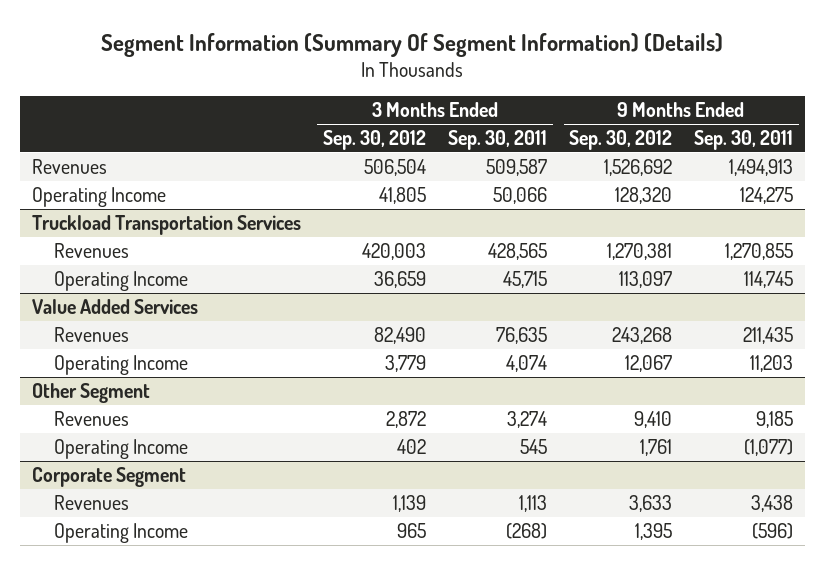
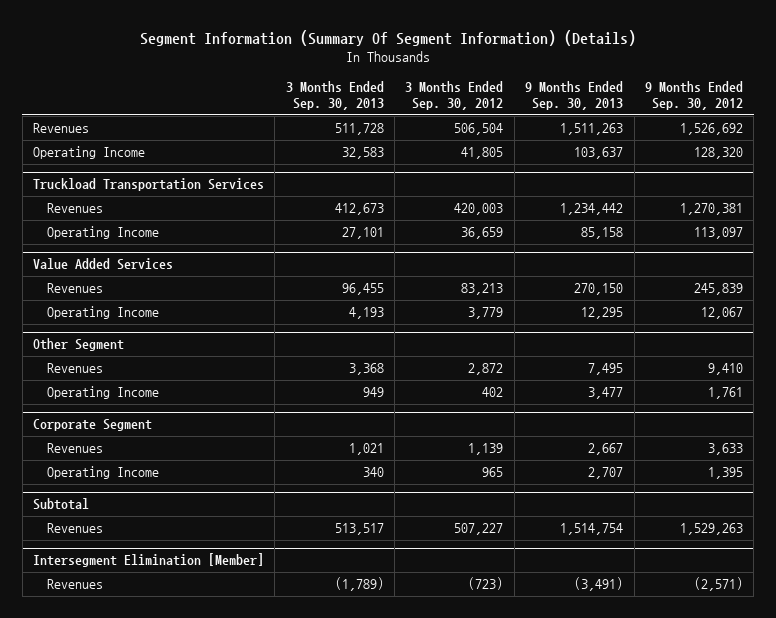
[447,130,547,151] Sep. 30, 2011 -> none
[694,130,794,151] Sep. 30, 2011 -> none
none -> [285,80,384,111] 3 Months Ended Sep. 30, 2013
none -> [525,80,624,111] 9 Months Ended Sep. 30, 2013
[373,326,426,344] 82,490 -> [461,283,504,296] 83,213
[612,326,673,344] 243,268 -> [693,283,743,296] 245,839
none -> [32,498,89,511] Subtotal
none -> [47,523,104,534] Revenues
none -> [32,553,264,568] Intersegment Elimination [Member]
none -> [47,579,104,590] Revenues

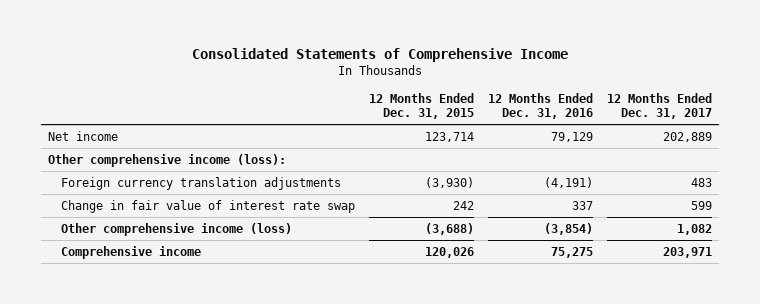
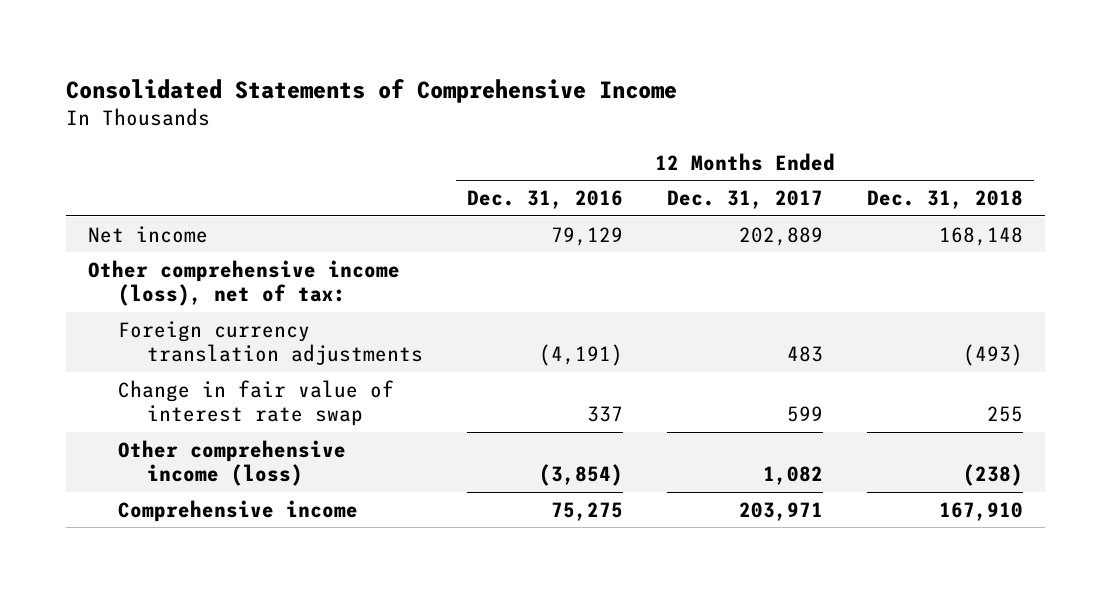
[368,92,474,120] 12 Months Ended Dec. 31, 2015 -> none
none -> [867,190,1024,210] Dec. 31, 2018
[47,153,286,167] Other comprehensive income (loss): -> [88,259,401,307] Other comprehensive income (loss), net of tax:

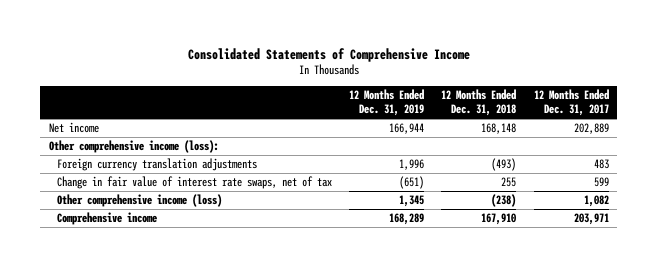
[466,190,623,210] Dec. 31, 2016 -> none
none -> [349,89,425,117] 12 Months Ended Dec. 31, 2019
[88,259,401,307] Other comprehensive income (loss), net of tax: -> [48,139,219,153] Other comprehensive income (loss):
[117,379,394,427] Change in fair value of interest rate swap -> [57,175,333,189] Change in fair value of interest rate swaps, net of tax

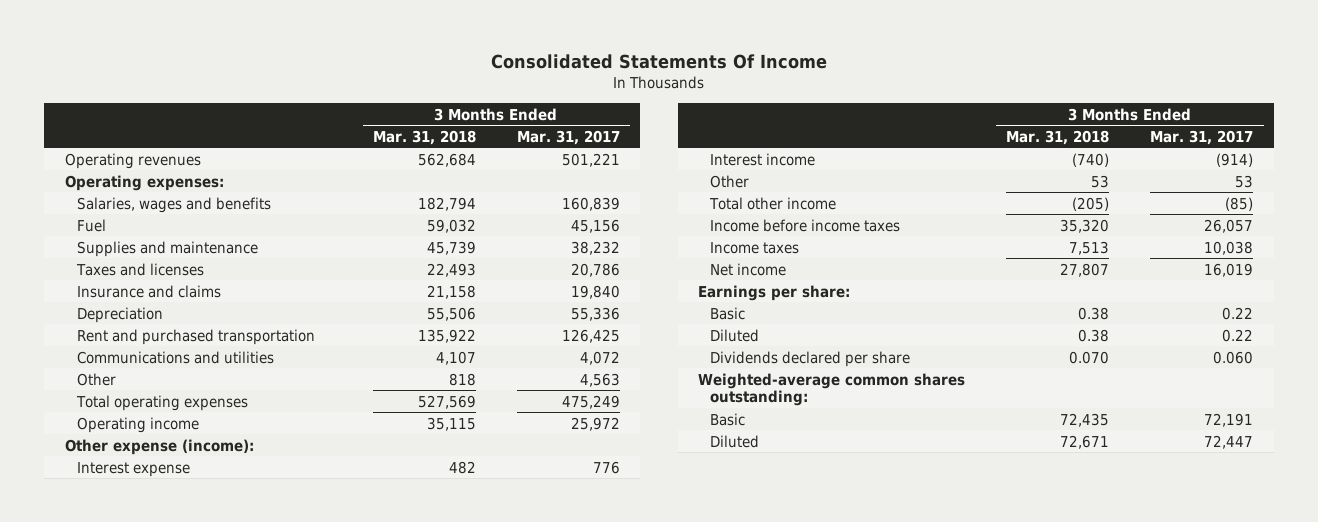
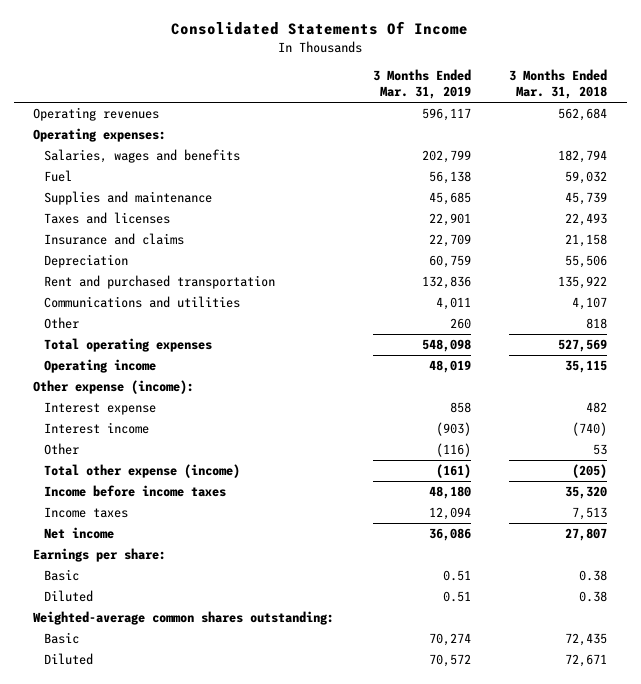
[516,129,620,145] Mar. 31, 2017 -> none
none -> [372,69,471,100] 3 Months Ended Mar. 31, 2019
[709,196,837,210] Total other income -> [43,464,240,479] Total other expense (income)
[710,350,911,367] Dividends declared per share -> none

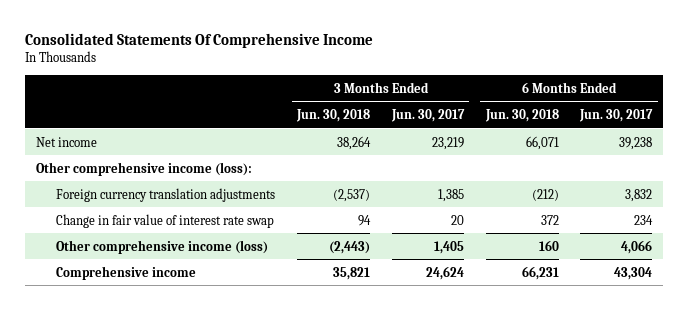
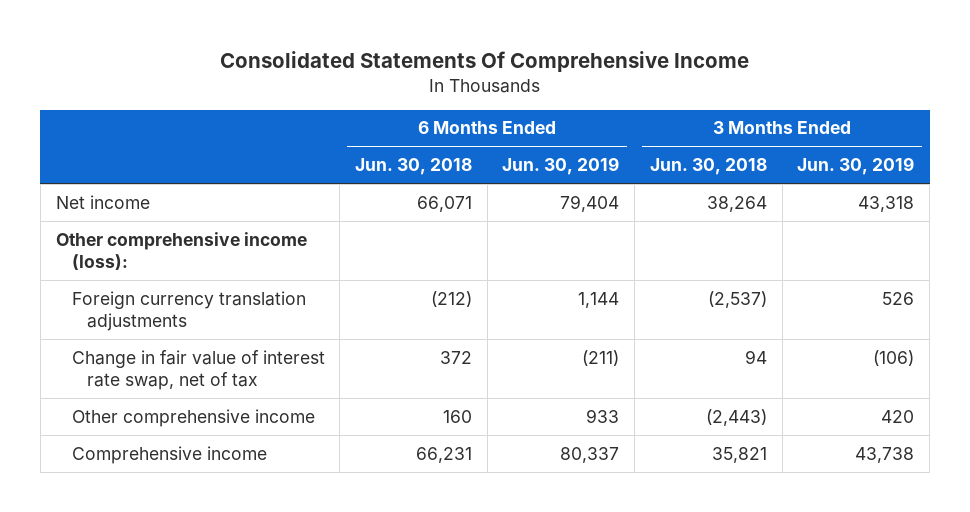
[390,109,465,123] Jun. 30, 2017 -> none
[579,109,654,123] Jun. 30, 2017 -> none
none -> [502,157,620,176] Jun. 30, 2019
none -> [797,157,915,176] Jun. 30, 2019
[56,213,275,228] Change in fair value of interest rate swap -> [71,349,325,391] Change in fair value of interest rate swap, net of tax
[56,239,269,254] Other comprehensive income (loss) -> [71,408,315,427] Other comprehensive income

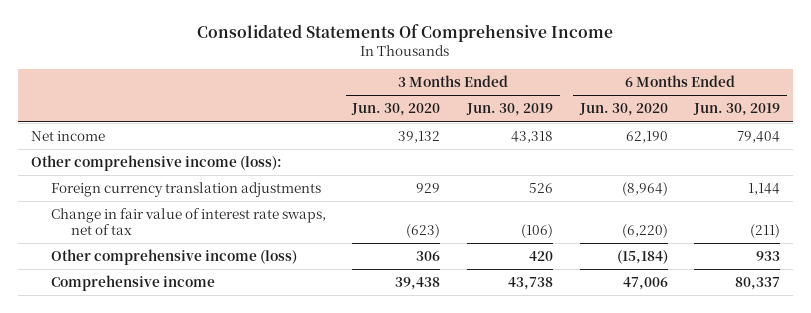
[354,158,472,176] Jun. 30, 2018 -> none
[649,158,767,176] Jun. 30, 2018 -> none
none -> [351,103,441,117] Jun. 30, 2020
none -> [578,103,668,117] Jun. 30, 2020
[71,349,325,391] Change in fair value of interest rate swap, net of tax -> [50,207,326,235] Change in fair value of interest rate swaps, net of tax
[71,408,315,427] Other comprehensive income -> [50,248,297,265] Other comprehensive income (loss)

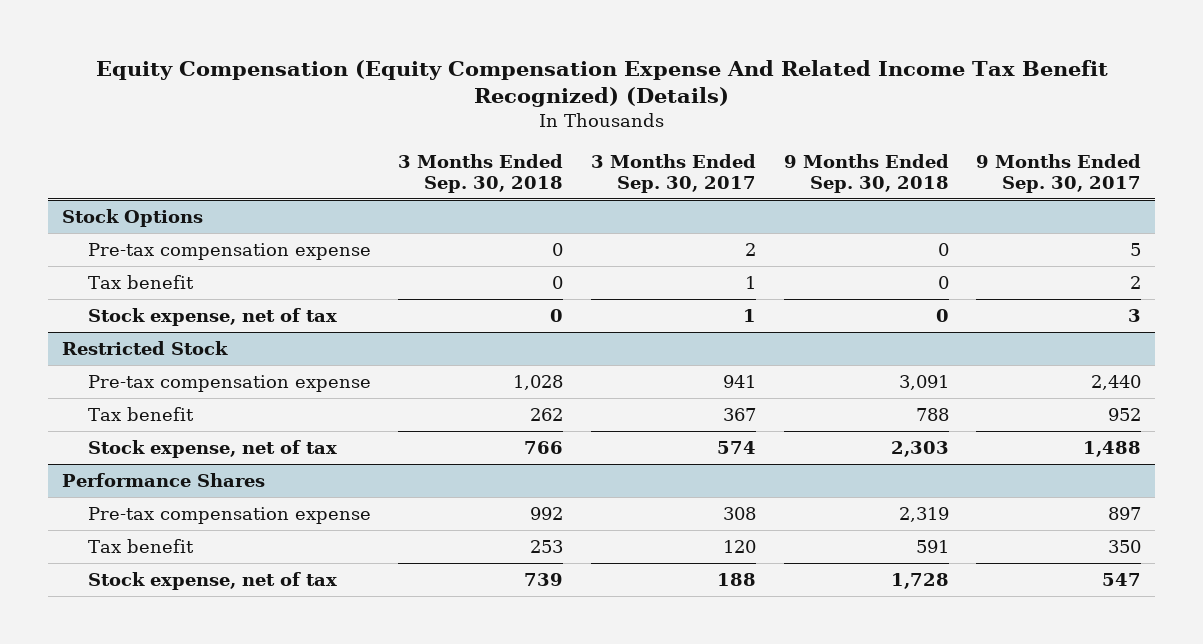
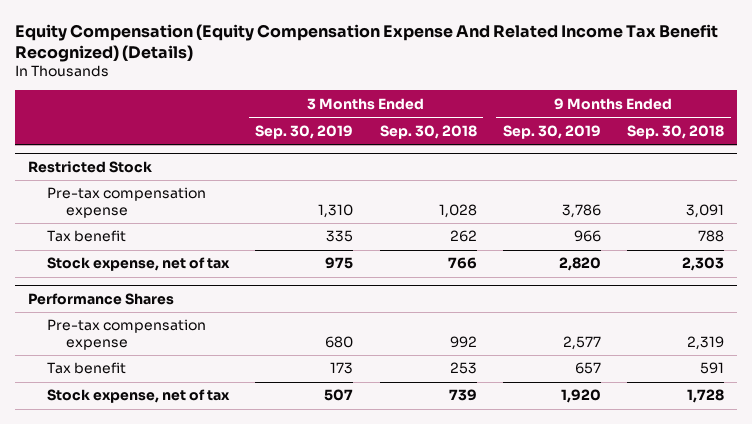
[590,154,756,193] 3 Months Ended Sep. 30, 2017 -> none
[976,154,1142,193] 9 Months Ended Sep. 30, 2017 -> none
none -> [255,124,354,139] Sep. 30, 2019
none -> [502,124,601,139] Sep. 30, 2019
[61,209,203,228] Stock Options -> none
[87,243,371,261] Pre-tax compensation expense -> none
[87,275,194,290] Tax benefit -> none
[87,308,337,327] Stock expense, net of tax -> none

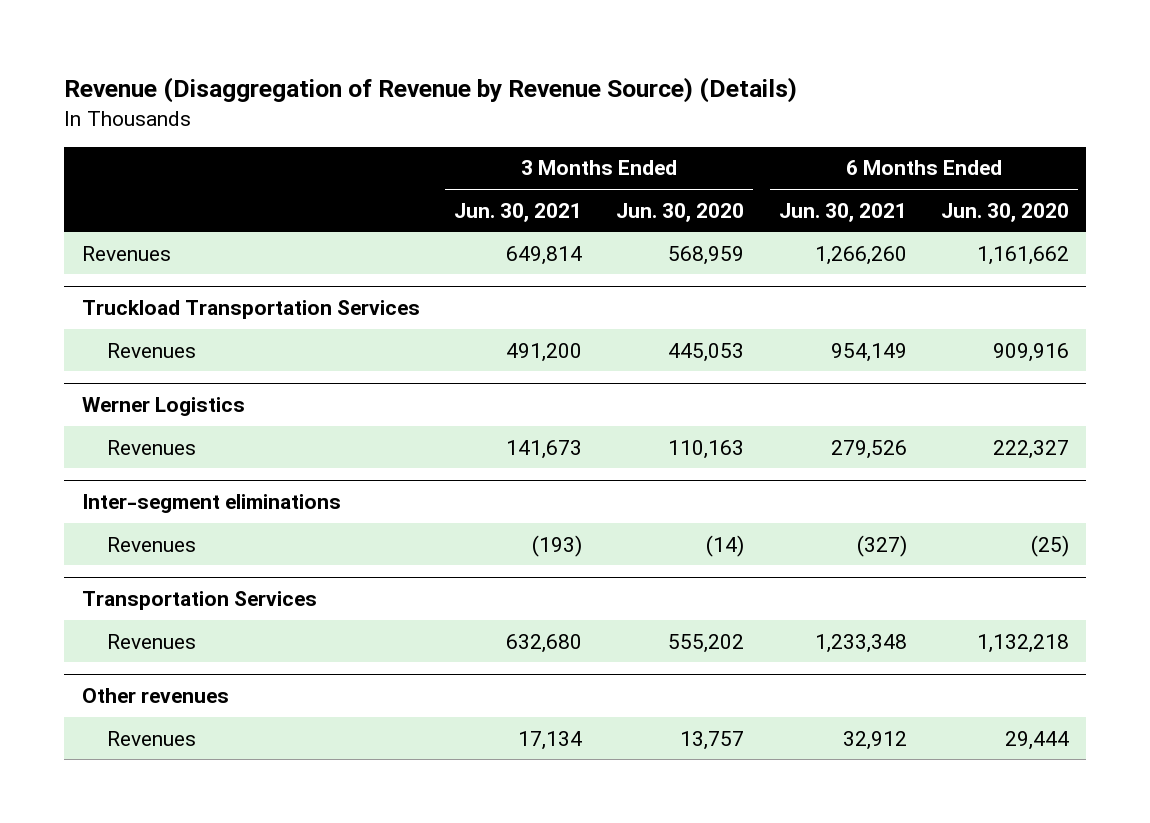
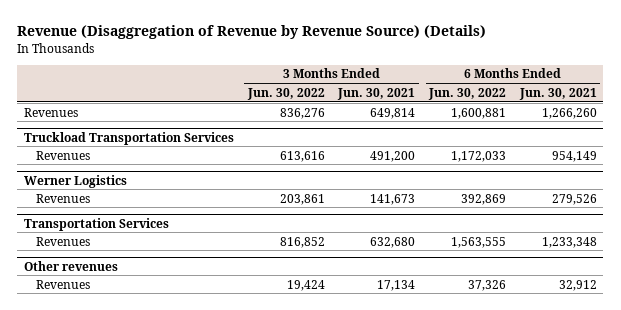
[616,202,745,222] Jun. 30, 2020 -> none
[940,202,1069,222] Jun. 30, 2020 -> none
none -> [246,87,325,100] Jun. 30, 2022
none -> [427,87,506,100] Jun. 30, 2022
[81,494,341,514] Inter-segment eliminations -> none
[106,536,196,552] Revenues -> none

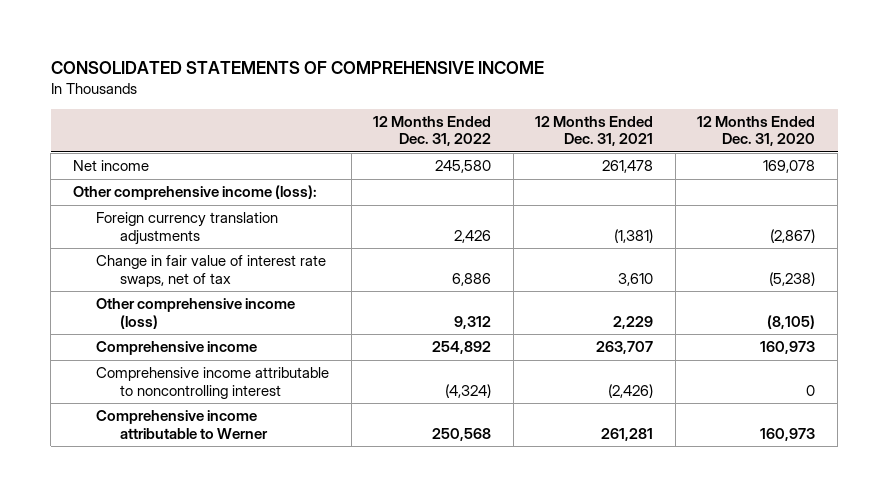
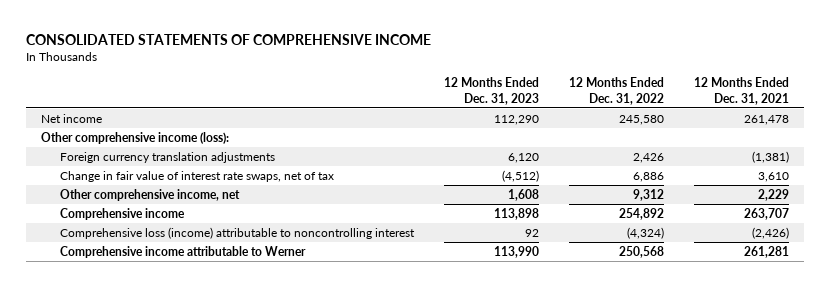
[697,116,816,147] 12 Months Ended Dec. 31, 2020 -> none
none -> [443,77,539,105] 12 Months Ended Dec. 31, 2023
[96,298,296,329] Other comprehensive income (loss) -> [60,188,241,201] Other comprehensive income, net
[96,367,330,399] Comprehensive income attributable to noncontrolling interest -> [60,226,416,239] Comprehensive loss (income) attributable to noncontrolling interest

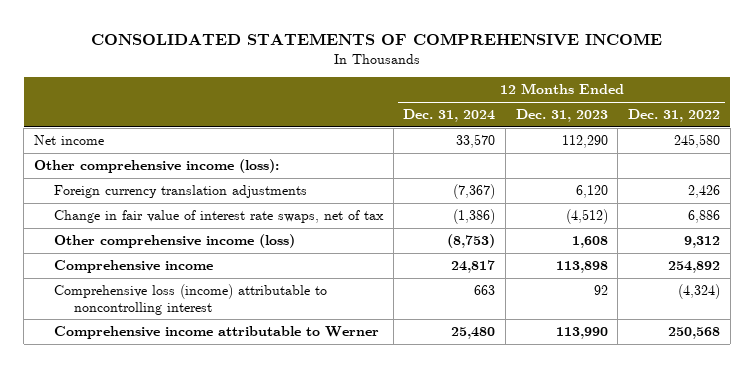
[693,77,789,105] 12 Months Ended Dec. 31, 2021 -> none
none -> [403,109,496,123] Dec. 31, 2024
[60,188,241,201] Other comprehensive income, net -> [54,234,296,249] Other comprehensive income (loss)

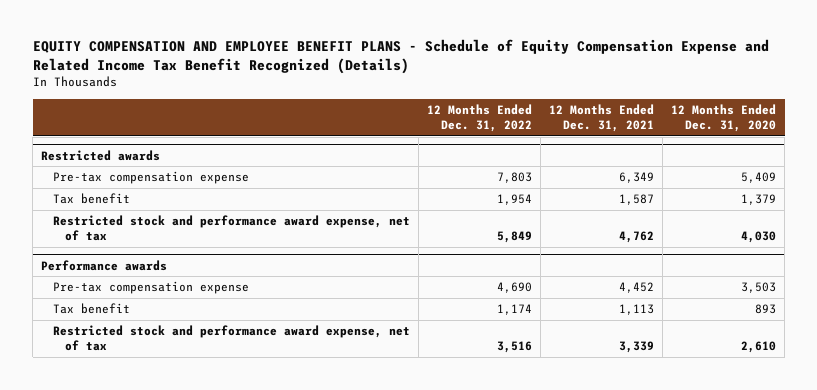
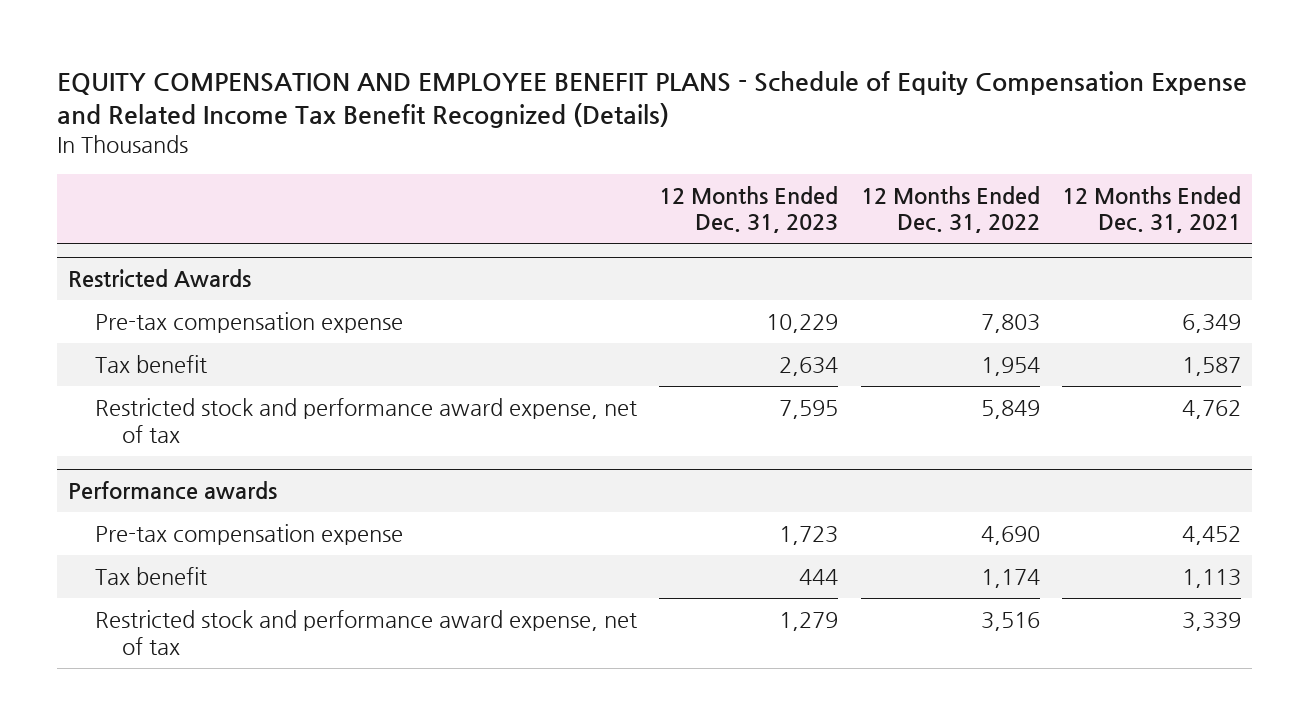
[671,103,777,133] 12 Months Ended Dec. 31, 2020 -> none
none -> [659,185,839,234] 12 Months Ended Dec. 31, 2023
[41,149,161,161] Restricted awards -> [68,269,252,289] Restricted Awards

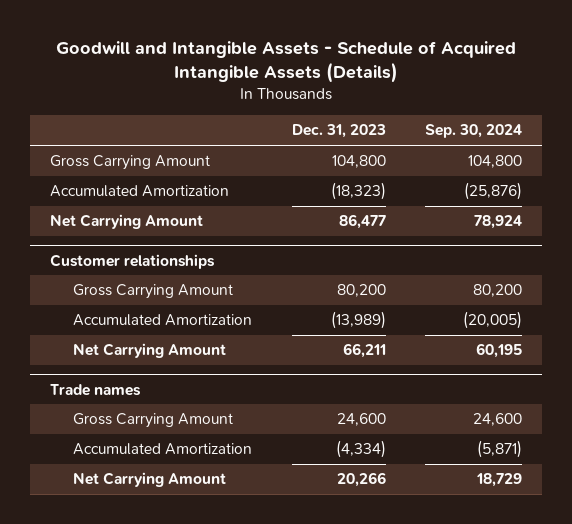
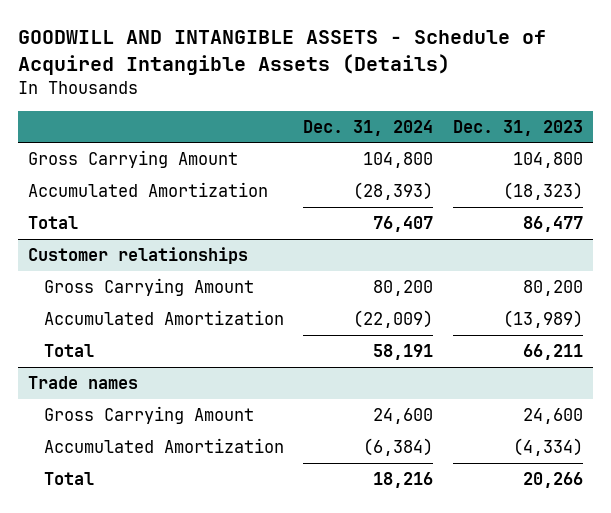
[55,41,516,84] Goodwill and Intangible Assets - Schedule of Acquired Intangible Assets (Details) -> [18,30,547,75] GOODWILL AND INTANGIBLE ASSETS - Schedule of Acquired Intangible Assets (Details)
[425,124,523,139] Sep. 30, 2024 -> none
none -> [303,119,434,136] Dec. 31, 2024
[49,214,203,230] Net Carrying Amount -> [27,216,78,230] Total
[73,343,227,359] Net Carrying Amount -> [43,344,94,358] Total
[73,472,227,488] Net Carrying Amount -> [43,472,94,486] Total

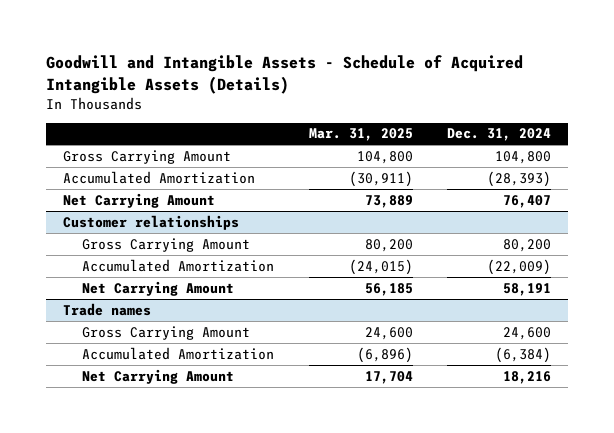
[18,30,547,75] GOODWILL AND INTANGIBLE ASSETS - Schedule of Acquired Intangible Assets (Details) -> [45,54,523,94] Goodwill and Intangible Assets - Schedule of Acquired Intangible Assets (Details)
[453,119,584,136] Dec. 31, 2023 -> none
none -> [308,128,413,142] Mar. 31, 2025
[27,216,78,230] Total -> [62,192,215,208] Net Carrying Amount
[43,344,94,358] Total -> [82,280,235,296] Net Carrying Amount
[43,472,94,486] Total -> [82,368,235,384] Net Carrying Amount

